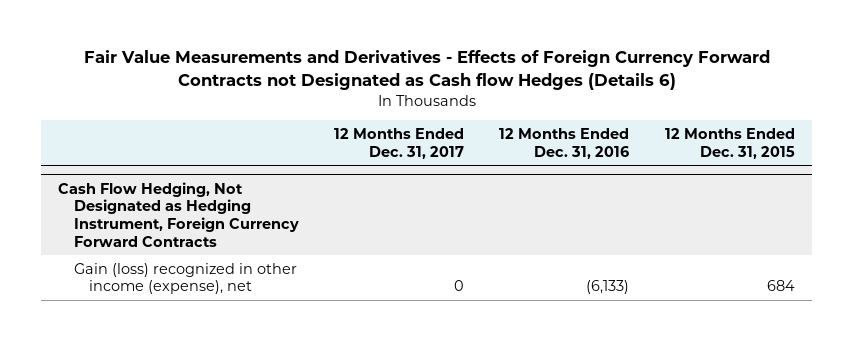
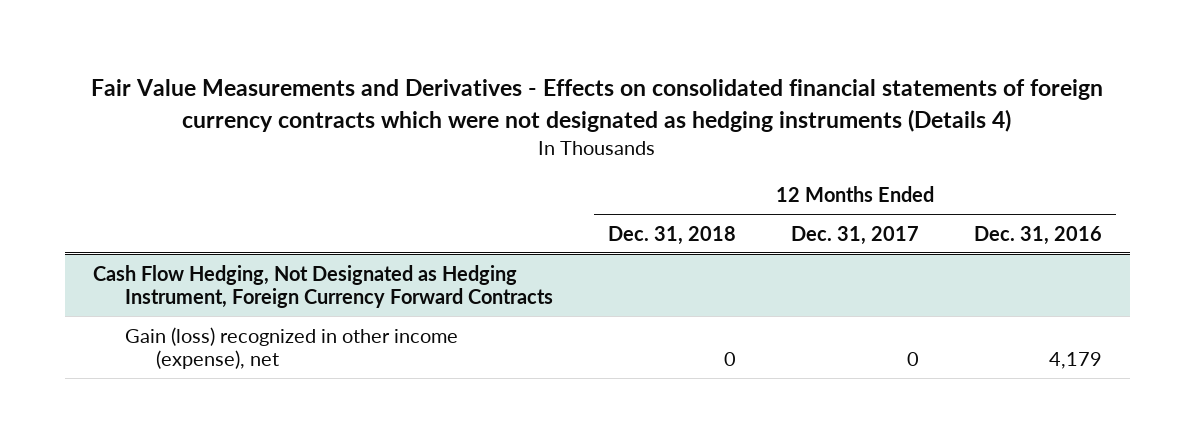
[83,50,770,90] Fair Value Measurements and Derivatives - Effects of Foreign Currency Forward Contracts not Designated as Cash flow Hedges (Details 6) -> [91,79,1104,132] Fair Value Measurements and Derivatives - Effects on consolidated financial statements of foreign currency contracts which were not designated as hedging instruments (Details 4)
[664,127,795,159] 12 Months Ended Dec. 31, 2015 -> none
none -> [607,225,736,245] Dec. 31, 2018
[586,280,630,295] (6,133) -> [1049,352,1103,370] 4,179

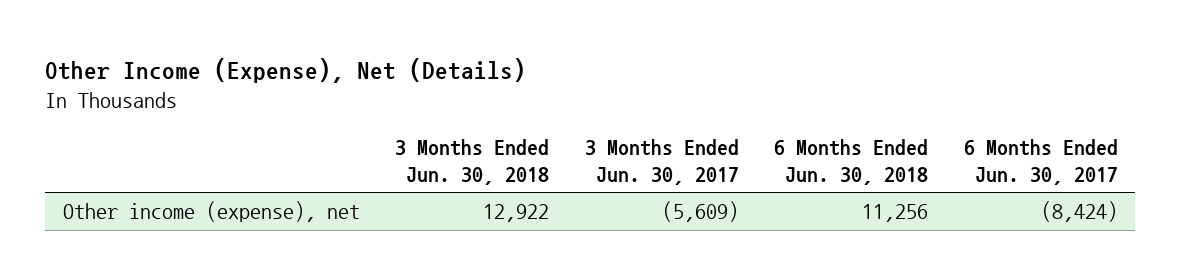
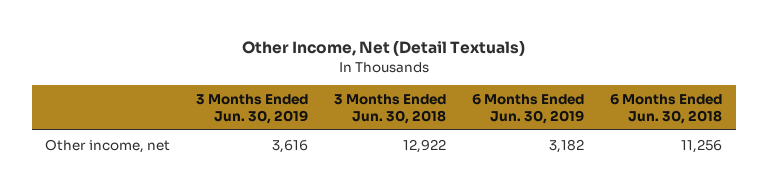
[45,58,527,84] Other Income (Expense), Net (Details) -> [241,40,525,57] Other Income, Net (Detail Textuals)
[584,139,739,185] 3 Months Ended Jun. 30, 2017 -> none
[963,139,1118,185] 6 Months Ended Jun. 30, 2017 -> none
none -> [196,93,309,124] 3 Months Ended Jun. 30, 2019
none -> [472,93,585,124] 6 Months Ended Jun. 30, 2019
[62,201,360,223] Other income (expense), net -> [45,138,171,153] Other income, net

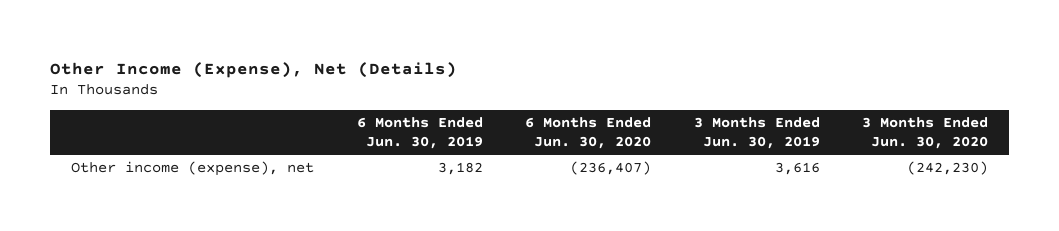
[241,40,525,57] Other Income, Net (Detail Textuals) -> [49,61,457,78] Other Income (Expense), Net (Details)
[334,93,447,124] 3 Months Ended Jun. 30, 2018 -> none
[610,93,723,124] 6 Months Ended Jun. 30, 2018 -> none
none -> [525,116,652,150] 6 Months Ended Jun. 30, 2020
none -> [861,116,988,150] 3 Months Ended Jun. 30, 2020
[45,138,171,153] Other income, net -> [71,161,315,177] Other income (expense), net

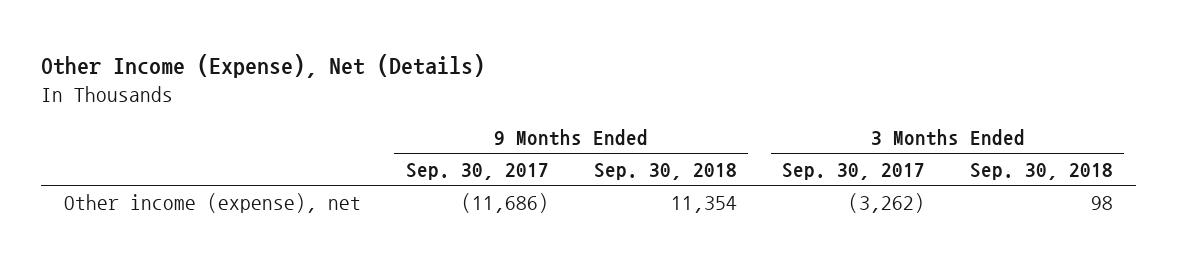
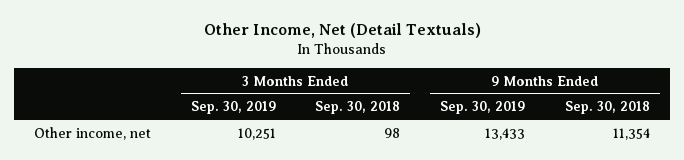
[41,53,486,78] Other Income (Expense), Net (Details) -> [203,23,481,39] Other Income, Net (Detail Textuals)
[405,162,549,180] Sep. 30, 2017 -> none
[782,162,926,180] Sep. 30, 2017 -> none
none -> [190,101,276,115] Sep. 30, 2019
none -> [440,101,526,115] Sep. 30, 2019
[63,192,361,213] Other income (expense), net -> [33,126,151,140] Other income, net

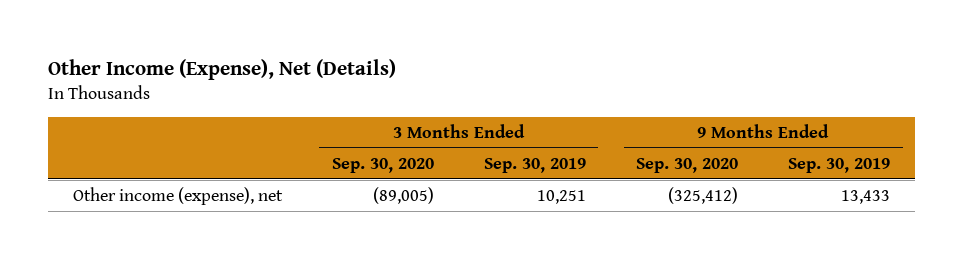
[203,23,481,39] Other Income, Net (Detail Textuals) -> [47,59,396,81] Other Income (Expense), Net (Details)
[315,101,401,115] Sep. 30, 2018 -> none
[564,101,650,115] Sep. 30, 2018 -> none
none -> [331,157,434,173] Sep. 30, 2020
none -> [636,157,739,173] Sep. 30, 2020
[33,126,151,140] Other income, net -> [72,186,283,205] Other income (expense), net

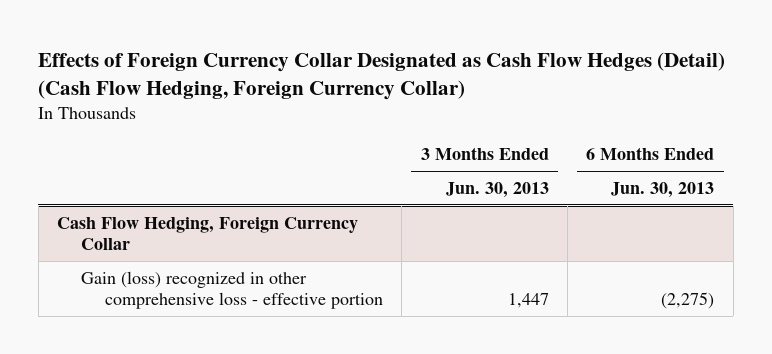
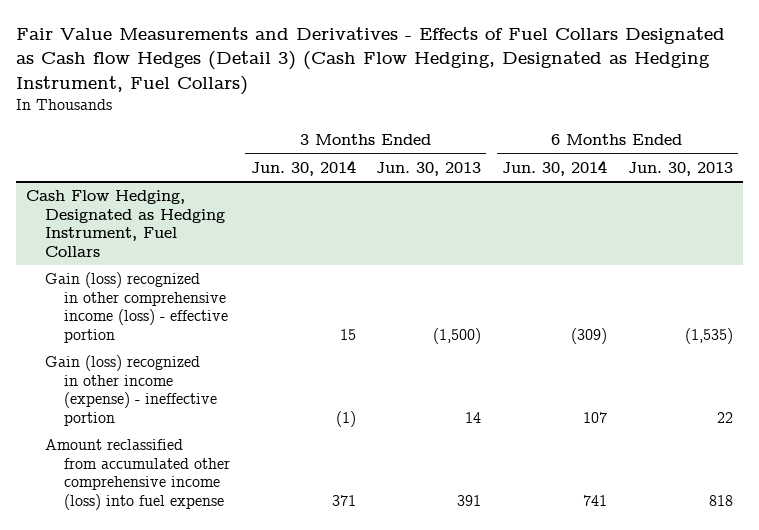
[38,51,726,100] Effects of Foreign Currency Collar Designated as Cash Flow Hedges (Detail) (Cash Flow Hedging, Foreign Currency Collar) -> [15,27,725,95] Fair Value Measurements and Derivatives - Effects of Fuel Collars Designated as Cash flow Hedges (Detail 3) (Cash Flow Hedging, Designated as Hedging Instrument, Fuel Collars)
none -> [250,159,356,176] Jun. 30, 2014
none -> [502,159,608,176] Jun. 30, 2014
[57,216,359,250] Cash Flow Hedging, Foreign Currency Collar -> none
none -> [26,190,226,257] Cash Flow Hedging, Designated as Hedging Instrument, Fuel Collars
[81,270,383,309] Gain (loss) recognized in other comprehensive loss - effective portion -> [45,272,228,343] Gain (loss) recognized in other comprehensive income (loss) - effective portion
[507,292,549,308] 1,447 -> [433,327,482,344] (1,500)
[661,291,715,309] (2,275) -> [684,327,733,344] (1,535)
none -> [45,355,217,426] Gain (loss) recognized in other income (expense) - ineffective portion
none -> [45,439,230,510] Amount reclassified from accumulated other comprehensive income (loss) into fuel expense

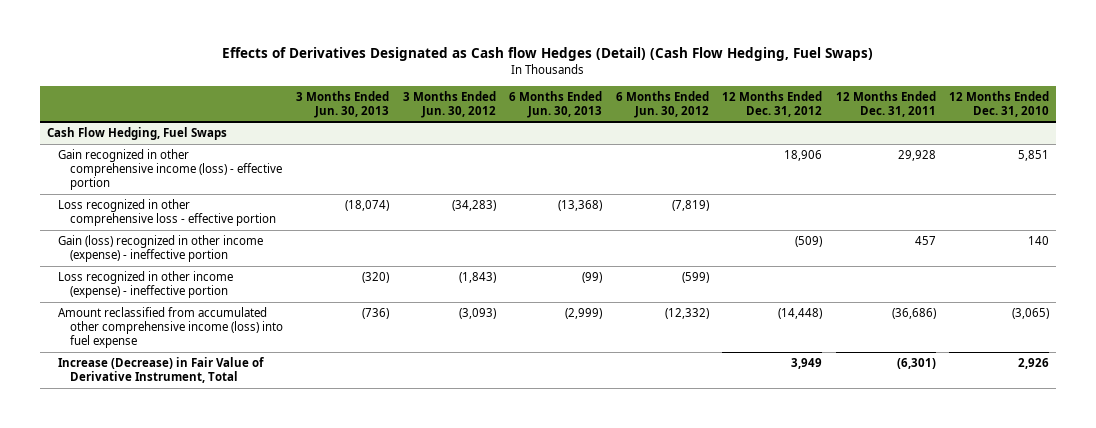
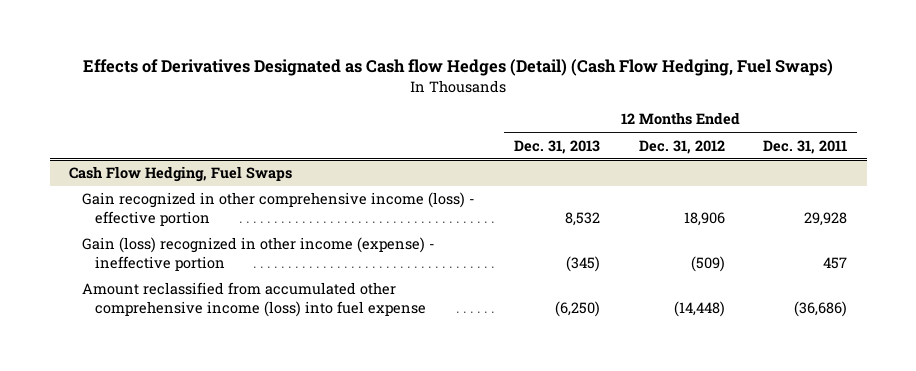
[296,90,390,118] 3 Months Ended Jun. 30, 2013 -> none
[402,90,496,118] 3 Months Ended Jun. 30, 2012 -> none
[509,90,603,118] 6 Months Ended Jun. 30, 2013 -> none
[615,90,709,118] 6 Months Ended Jun. 30, 2012 -> none
[949,90,1050,117] 12 Months Ended Dec. 31, 2010 -> none
none -> [513,139,600,154] Dec. 31, 2013
[58,199,276,227] Loss recognized in other comprehensive loss - effective portion -> none
[58,271,234,299] Loss recognized in other income (expense) - ineffective portion -> none
[58,357,265,384] Increase (Decrease) in Fair Value of Derivative Instrument, Total -> none

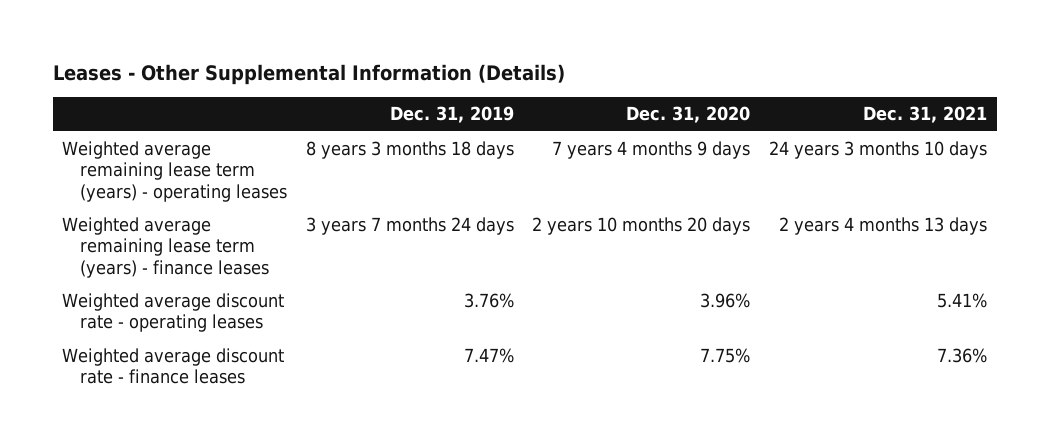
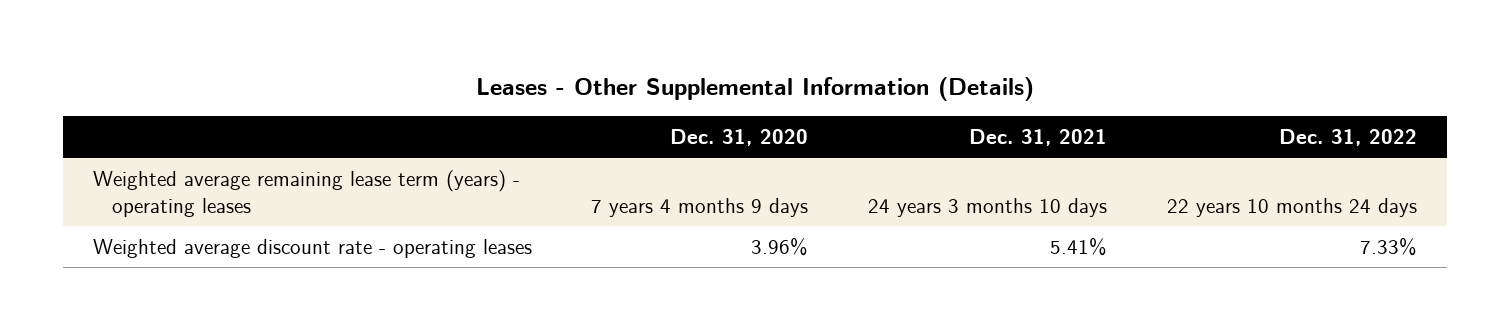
[389,106,514,124] Dec. 31, 2019 -> none
none -> [1278,129,1417,147] Dec. 31, 2022
[62,217,269,278] Weighted average remaining lease term (years) - finance leases -> none
[62,348,285,385] Weighted average discount rate - finance leases -> none

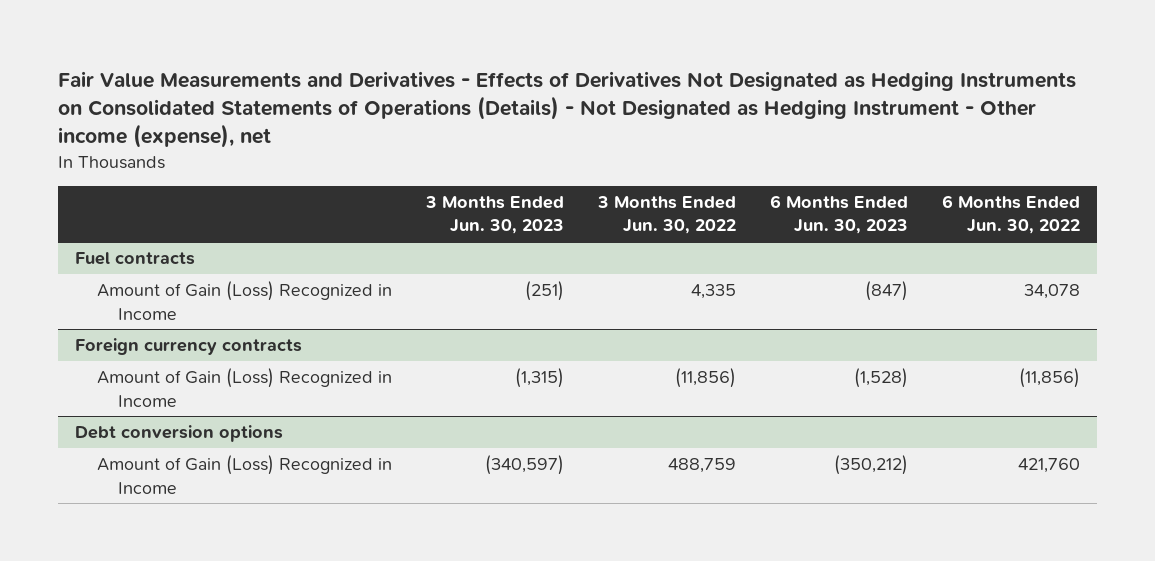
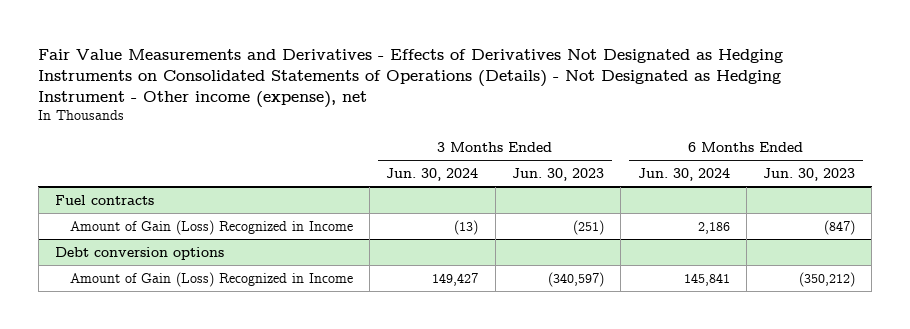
[596,195,736,235] 3 Months Ended Jun. 30, 2022 -> none
[942,194,1081,235] 6 Months Ended Jun. 30, 2022 -> none
none -> [386,168,479,182] Jun. 30, 2024
none -> [637,168,730,182] Jun. 30, 2024
[75,338,303,356] Foreign currency contracts -> none
[96,368,392,407] Amount of Gain (Loss) Recognized in Income -> none

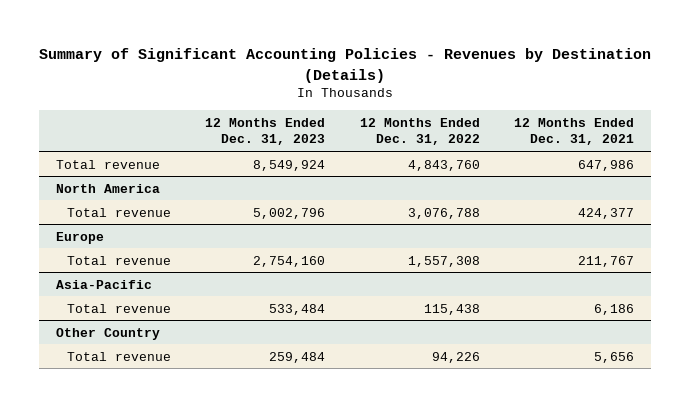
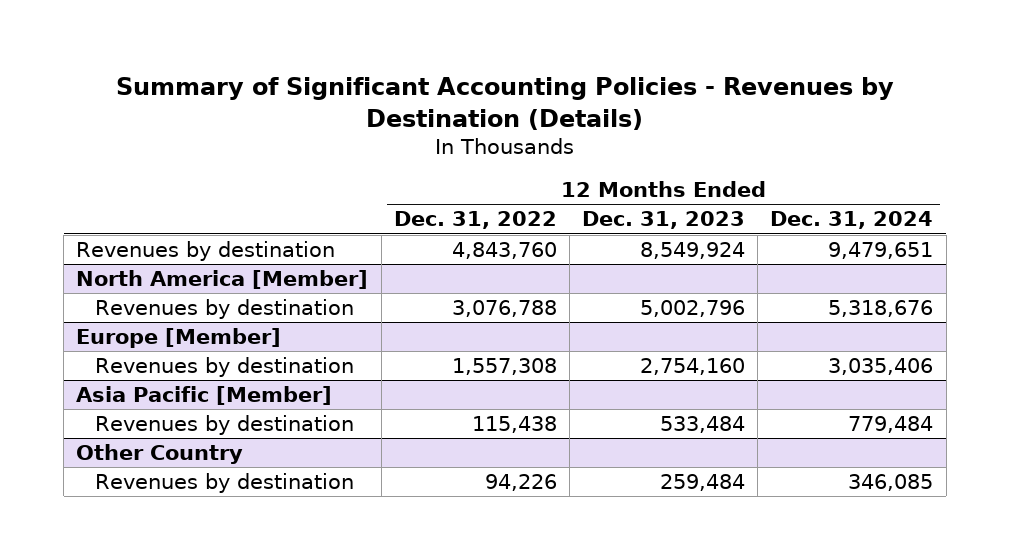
[514,117,635,146] 12 Months Ended Dec. 31, 2021 -> none
none -> [770,211,934,230] Dec. 31, 2024
[55,159,160,169] Total revenue -> [76,241,336,262] Revenues by destination
[55,183,160,193] North America -> [76,270,369,290] North America [Member]
[67,207,172,217] Total revenue -> [94,299,354,320] Revenues by destination
[55,231,104,244] Europe -> [76,328,282,349] Europe [Member]
[67,255,172,265] Total revenue -> [94,357,354,378] Revenues by destination
[55,279,152,289] Asia-Pacific -> [76,386,333,406] Asia Pacific [Member]
[67,303,172,313] Total revenue -> [94,415,354,436] Revenues by destination
[67,351,172,361] Total revenue -> [94,473,354,494] Revenues by destination

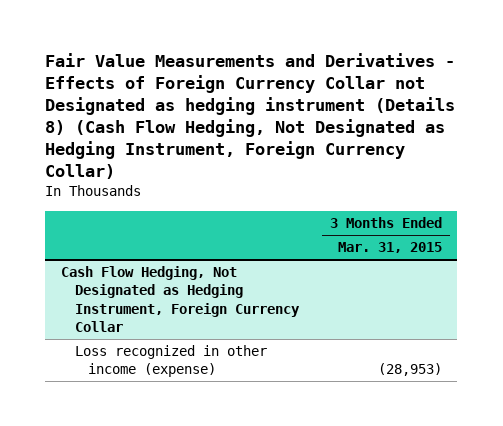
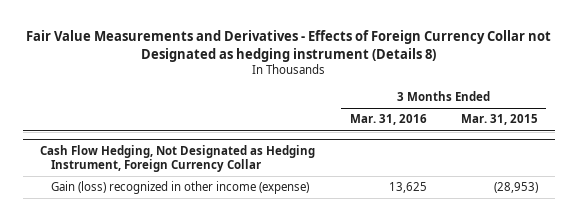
[45,53,456,180] Fair Value Measurements and Derivatives - Effects of Foreign Currency Collar not Designated as hedging instrument (Details 8) (Cash Flow Hedging, Not Designated as Hedging Instrument, Foreign Currency Collar) -> [26,30,552,62] Fair Value Measurements and Derivatives - Effects of Foreign Currency Collar not Designated as hedging instrument (Details 8)
none -> [349,114,427,126] Mar. 31, 2016
[74,345,267,378] Loss recognized in other income (expense) -> [50,181,309,195] Gain (loss) recognized in other income (expense)

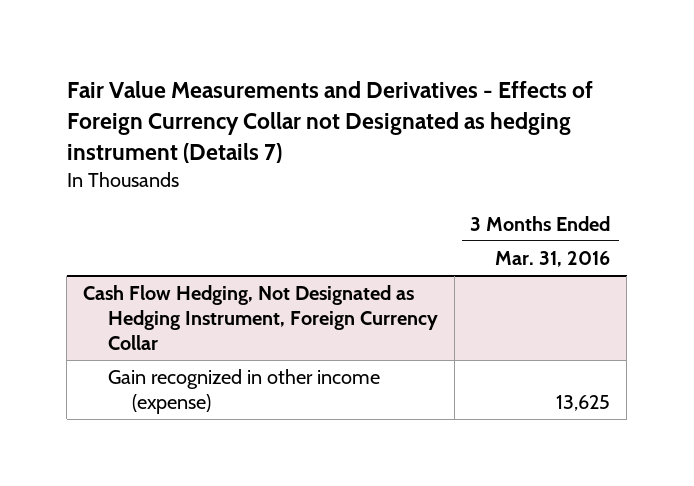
[26,30,552,62] Fair Value Measurements and Derivatives - Effects of Foreign Currency Collar not Designated as hedging instrument (Details 8) -> [66,80,593,163] Fair Value Measurements and Derivatives - Effects of Foreign Currency Collar not Designated as hedging instrument (Details 7)
[460,114,538,126] Mar. 31, 2015 -> none
[50,181,309,195] Gain (loss) recognized in other income (expense) -> [107,369,380,415] Gain recognized in other income (expense)

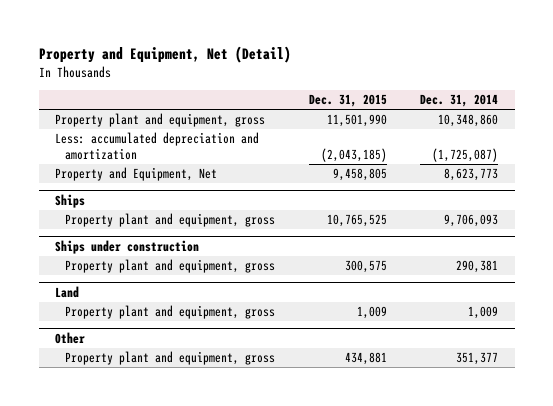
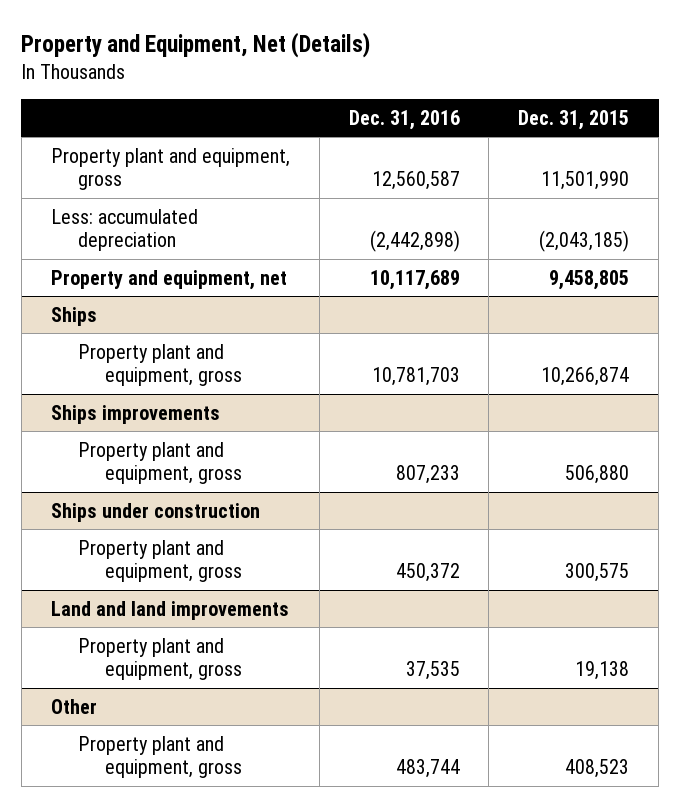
[38,45,291,63] Property and Equipment, Net (Detail) -> [21,32,371,59] Property and Equipment, Net (Details)
[420,93,499,107] Dec. 31, 2014 -> none
none -> [348,109,460,130] Dec. 31, 2016
[55,132,260,160] Less: accumulated depreciation and amortization -> [50,208,198,252] Less: accumulated depreciation
[55,167,218,182] Property and Equipment, Net -> [50,269,287,290] Property and equipment, net
[326,214,387,228] 10,765,525 -> [541,367,630,387] 10,266,874
none -> [50,404,220,424] Ships improvements
none -> [77,441,242,485] Property plant and equipment, gross
[55,286,80,299] Land -> none
none -> [50,600,289,620] Land and land improvements
[356,306,387,320] 1,009 -> [575,661,630,681] 19,138
[344,352,387,366] 434,881 -> [565,759,630,779] 408,523

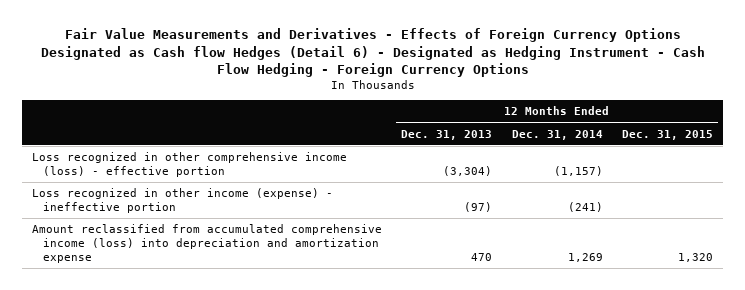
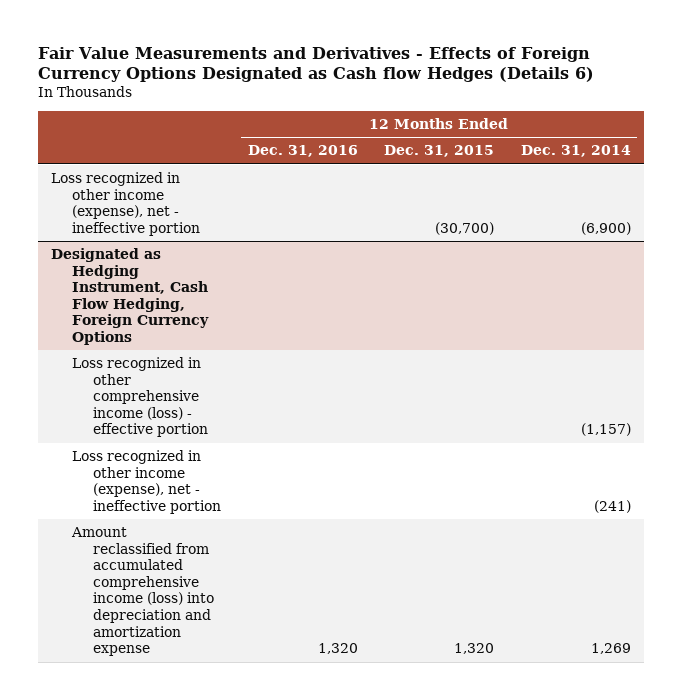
[40,28,705,77] Fair Value Measurements and Derivatives - Effects of Foreign Currency Options Designated as Cash flow Hedges (Detail 6) - Designated as Hedging Instrument - Cash Flow Hedging - Foreign Currency Options -> [37,46,594,83] Fair Value Measurements and Derivatives - Effects of Foreign Currency Options Designated as Cash flow Hedges (Details 6)
[401,129,493,140] Dec. 31, 2013 -> none
none -> [247,145,358,158] Dec. 31, 2016
none -> [51,172,201,236] Loss recognized in other income (expense), net - ineffective portion
none -> [51,248,210,345] Designated as Hedging Instrument, Cash Flow Hedging, Foreign Currency Options
[31,188,333,214] Loss recognized in other income (expense) - ineffective portion -> [72,450,221,514] Loss recognized in other income (expense), net - ineffective portion

